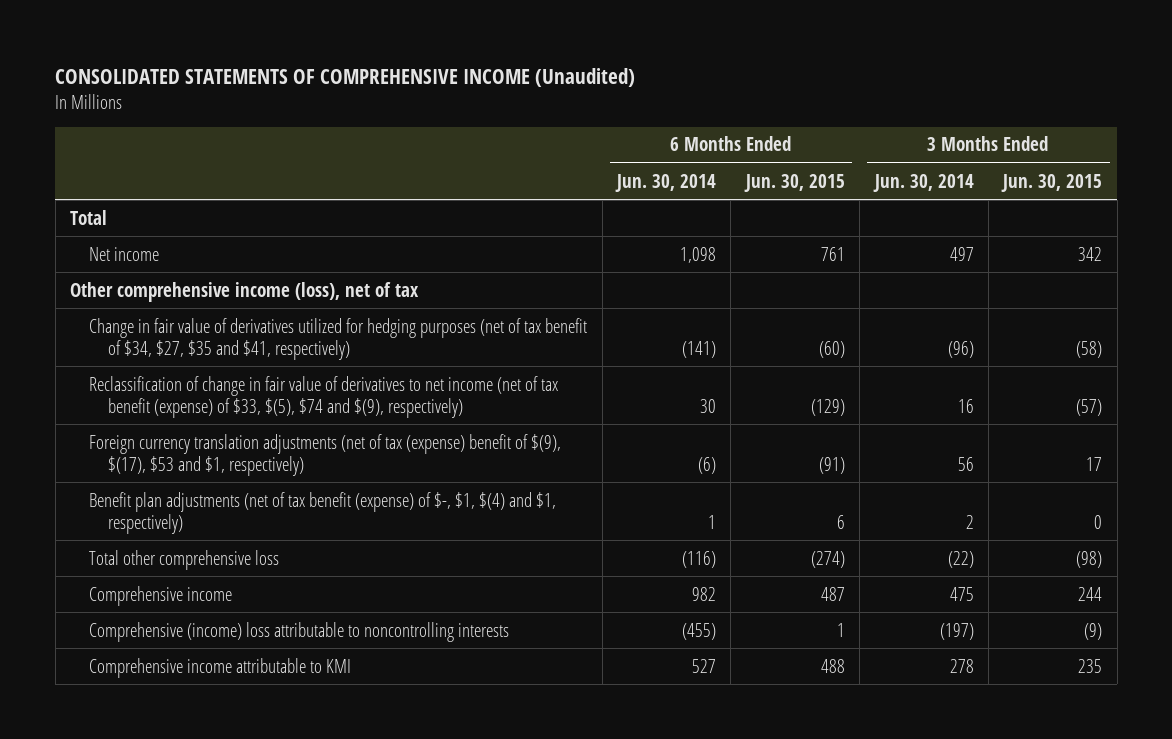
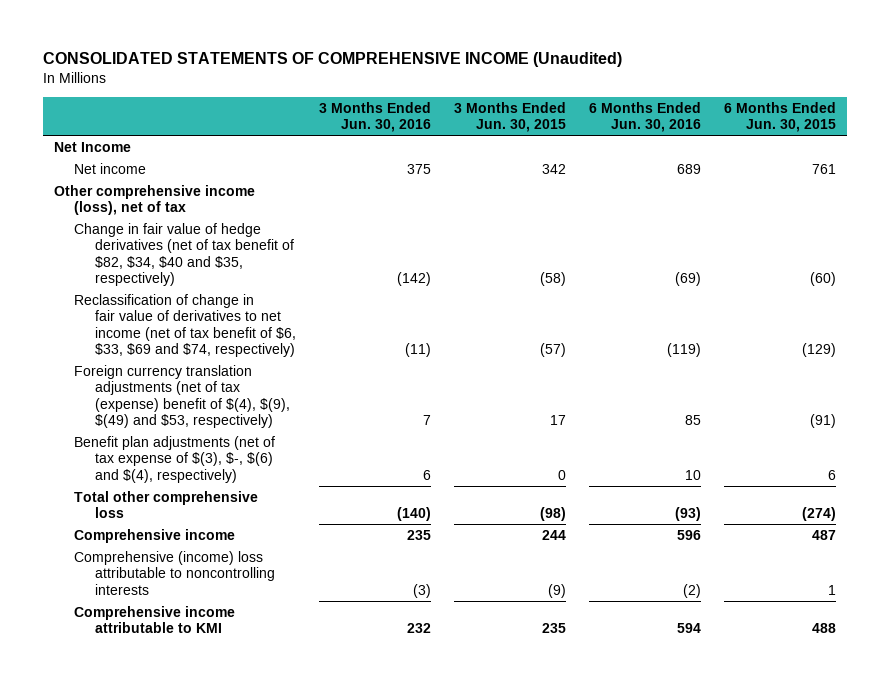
[614,173,716,192] Jun. 30, 2014 -> none
[872,173,974,192] Jun. 30, 2014 -> none
none -> [318,101,431,133] 3 Months Ended Jun. 30, 2016
none -> [588,101,701,133] 6 Months Ended Jun. 30, 2016
[70,209,108,225] Total -> none
none -> [54,141,132,152] Net Income
[89,317,588,360] Change in fair value of derivatives utilized for hedging purposes (net of tax benefit of $34, $27, $35 and $41, respectively) -> [74,222,294,287] Change in fair value of hedge derivatives (net of tax benefit of $82, $34, $40 and $35, respectively)
[89,375,559,418] Reclassification of change in fair value of derivatives to net income (net of tax benefit (expense) of $33, $(5), $74 and $(9), respectively) -> [74,293,296,358] Reclassification of change in fair value of derivatives to net income (net of tax benefit of $6, $33, $69 and $74, respectively)
[89,433,562,476] Foreign currency translation adjustments (net of tax (expense) benefit of $(9), $(17), $53 and $1, respectively) -> [74,364,290,429] Foreign currency translation adjustments (net of tax (expense) benefit of $(4), $(9), $(49) and $53, respectively)
[89,491,557,534] Benefit plan adjustments (net of tax benefit (expense) of $-, $1, $(4) and $1, respectively) -> [74,435,276,483] Benefit plan adjustments (net of tax expense of $(3), $-, $(6) and $(4), respectively)

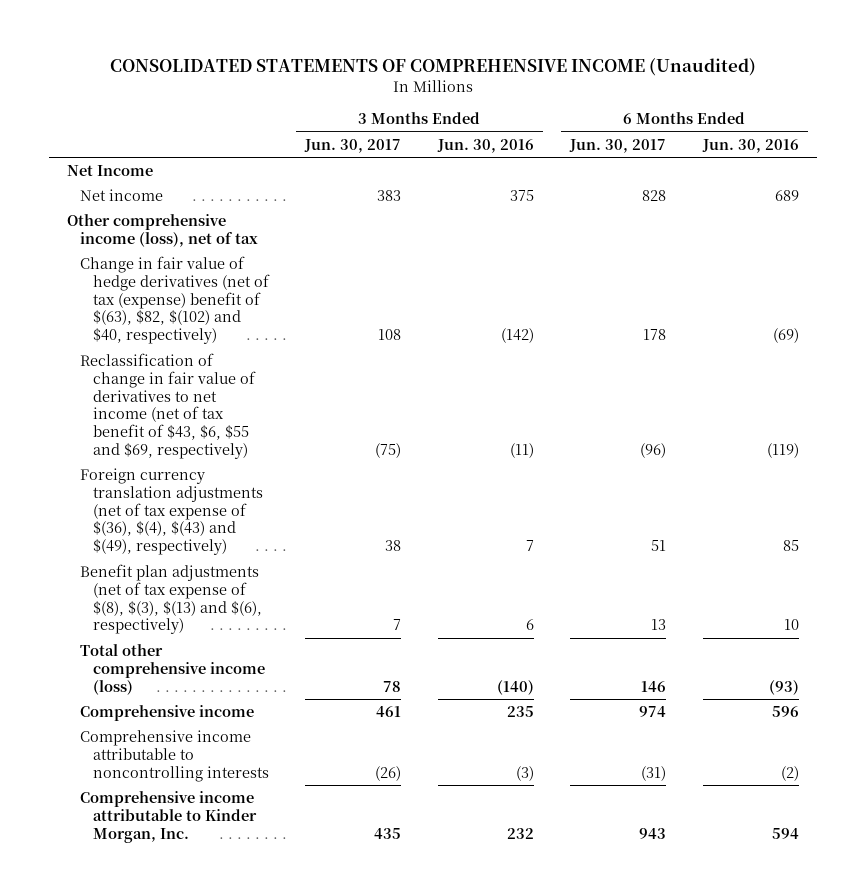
[453,101,566,133] 3 Months Ended Jun. 30, 2015 -> none
[723,101,836,133] 6 Months Ended Jun. 30, 2015 -> none
none -> [304,138,402,153] Jun. 30, 2017
none -> [569,138,667,153] Jun. 30, 2017
[74,222,294,287] Change in fair value of hedge derivatives (net of tax benefit of $82, $34, $40 and $35, respectively) -> [79,256,270,345] Change in fair value of hedge derivatives (net of tax (expense) benefit of $(63), $82, $(102) and $40, respectively)
[74,293,296,358] Reclassification of change in fair value of derivatives to net income (net of tax benefit of $6, $33, $69 and $74, respectively) -> [79,353,256,459] Reclassification of change in fair value of derivatives to net income (net of tax benefit of $43, $6, $55 and $69, respectively)
[74,364,290,429] Foreign currency translation adjustments (net of tax (expense) benefit of $(4), $(9), $(49) and $53, respectively) -> [79,468,263,556] Foreign currency translation adjustments (net of tax expense of $(36), $(4), $(43) and $(49), respectively)
[74,435,276,483] Benefit plan adjustments (net of tax expense of $(3), $-, $(6) and $(4), respectively) -> [79,564,262,635] Benefit plan adjustments (net of tax expense of $(8), $(3), $(13) and $(6), respectively)
[74,490,259,519] Total other comprehensive loss -> [79,644,265,695] Total other comprehensive income (loss)
[74,550,275,595] Comprehensive (income) loss attributable to noncontrolling interests -> [79,730,269,782] Comprehensive income attributable to noncontrolling interests
[74,605,236,634] Comprehensive income attributable to KMI -> [79,791,257,843] Comprehensive income attributable to Kinder Morgan, Inc.

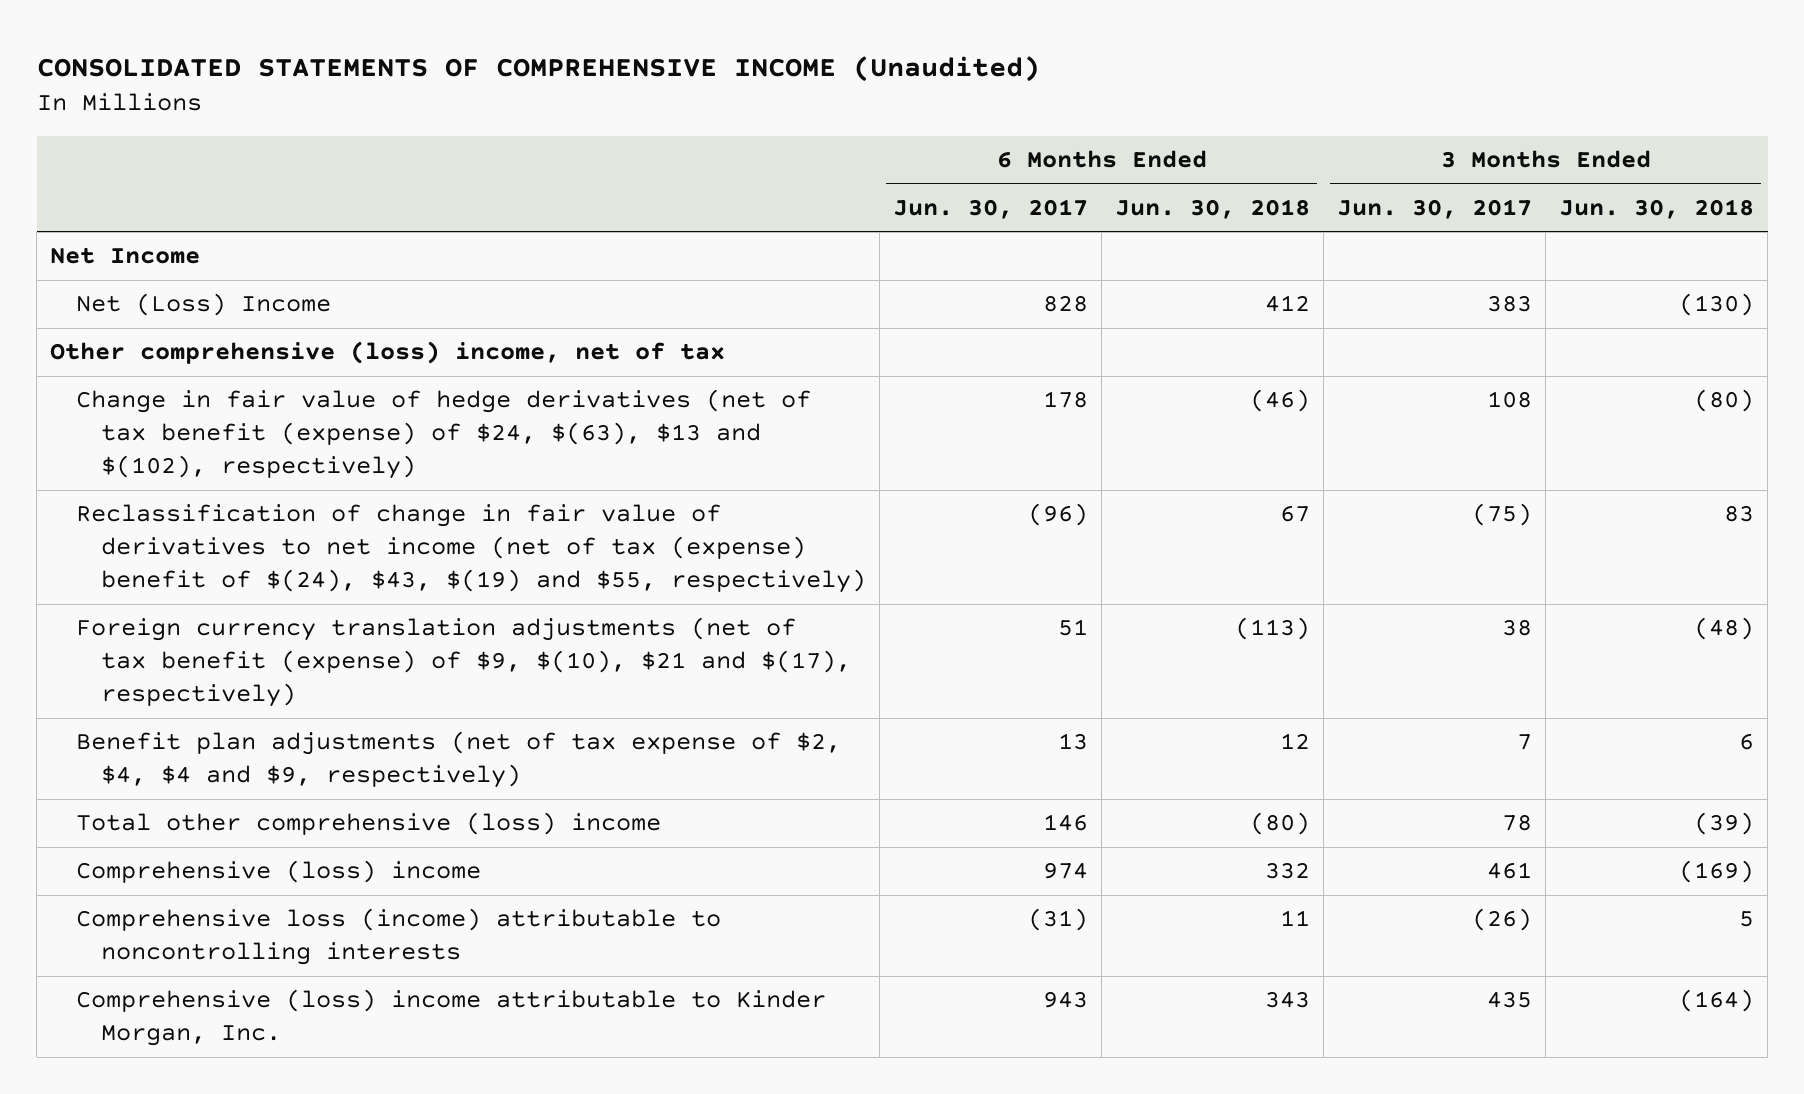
[436,138,534,153] Jun. 30, 2016 -> none
[701,138,799,153] Jun. 30, 2016 -> none
none -> [1115,199,1311,220] Jun. 30, 2018
none -> [1559,199,1755,220] Jun. 30, 2018
[79,189,163,202] Net income -> [75,293,331,317] Net (Loss) Income
[67,214,258,247] Other comprehensive income (loss), net of tax -> [50,341,726,365] Other comprehensive (loss) income, net of tax
[79,256,270,345] Change in fair value of hedge derivatives (net of tax (expense) benefit of $(63), $82, $(102) and $40, respectively) -> [75,389,811,480] Change in fair value of hedge derivatives (net of tax benefit (expense) of $24, $(63), $13 and $(102), respectively)
[79,353,256,459] Reclassification of change in fair value of derivatives to net income (net of tax benefit of $43, $6, $55 and $69, respectively) -> [75,504,867,594] Reclassification of change in fair value of derivatives to net income (net of tax (expense) benefit of $(24), $43, $(19) and $55, respectively)
[79,468,263,556] Foreign currency translation adjustments (net of tax expense of $(36), $(4), $(43) and $(49), respectively) -> [75,617,852,708] Foreign currency translation adjustments (net of tax benefit (expense) of $9, $(10), $21 and $(17), respectively)
[79,564,262,635] Benefit plan adjustments (net of tax expense of $(8), $(3), $(13) and $(6), respectively) -> [75,731,841,789] Benefit plan adjustments (net of tax expense of $2, $4, $4 and $9, respectively)
[79,644,265,695] Total other comprehensive income (loss) -> [75,812,661,836] Total other comprehensive (loss) income
[79,705,254,722] Comprehensive income -> [75,860,481,884] Comprehensive (loss) income
[79,730,269,782] Comprehensive income attributable to noncontrolling interests -> [75,908,721,966] Comprehensive loss (income) attributable to noncontrolling interests
[79,791,257,843] Comprehensive income attributable to Kinder Morgan, Inc. -> [75,989,826,1047] Comprehensive (loss) income attributable to Kinder Morgan, Inc.

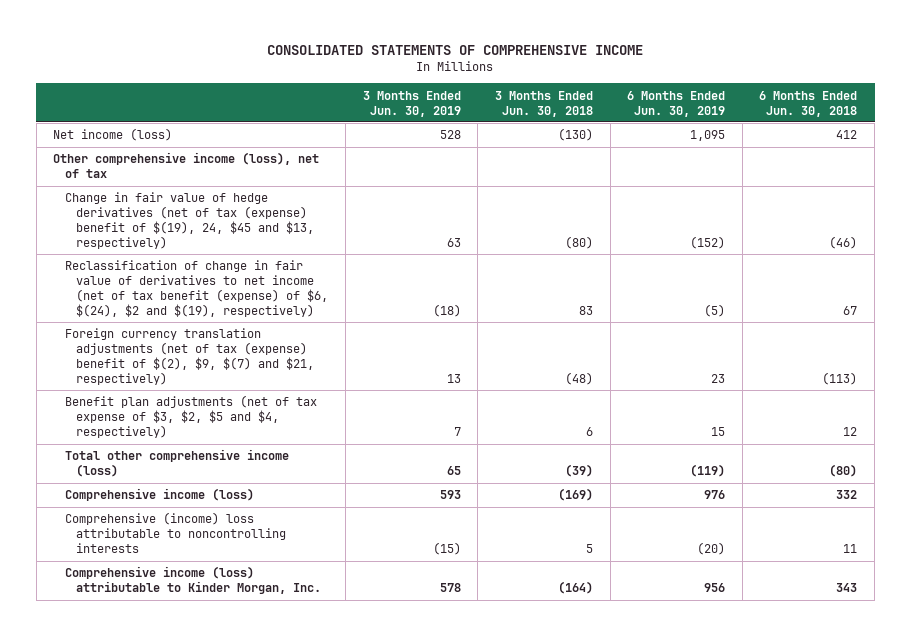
[36,56,1040,83] CONSOLIDATED STATEMENTS OF COMPREHENSIVE INCOME (Unaudited) -> [267,44,644,55] CONSOLIDATED STATEMENTS OF COMPREHENSIVE INCOME
[893,199,1089,220] Jun. 30, 2017 -> none
[1337,199,1533,220] Jun. 30, 2017 -> none
none -> [362,90,461,117] 3 Months Ended Jun. 30, 2019
none -> [627,90,726,117] 6 Months Ended Jun. 30, 2019
[50,247,201,265] Net Income -> none
[75,293,331,317] Net (Loss) Income -> [53,128,173,142] Net income (loss)
[50,341,726,365] Other comprehensive (loss) income, net of tax -> [53,152,320,179] Other comprehensive income (loss), net of tax
[75,389,811,480] Change in fair value of hedge derivatives (net of tax benefit (expense) of $24, $(63), $13 and $(102), respectively) -> [64,192,315,250] Change in fair value of hedge derivatives (net of tax (expense) benefit of $(19), 24, $45 and $13, respectively)
[75,504,867,594] Reclassification of change in fair value of derivatives to net income (net of tax (expense) benefit of $(24), $43, $(19) and $55, respectively) -> [64,260,329,318] Reclassification of change in fair value of derivatives to net income (net of tax benefit (expense) of $6, $(24), $2 and $(19), respectively)
[75,617,852,708] Foreign currency translation adjustments (net of tax benefit (expense) of $9, $(10), $21 and $(17), respectively) -> [64,328,315,386] Foreign currency translation adjustments (net of tax (expense) benefit of $(2), $9, $(7) and $21, respectively)
[75,731,841,789] Benefit plan adjustments (net of tax expense of $2, $4, $4 and $9, respectively) -> [64,395,317,439] Benefit plan adjustments (net of tax expense of $3, $2, $5 and $4, respectively)
[75,812,661,836] Total other comprehensive (loss) income -> [64,449,289,478] Total other comprehensive income (loss)
[75,860,481,884] Comprehensive (loss) income -> [64,488,254,502] Comprehensive income (loss)
[75,908,721,966] Comprehensive loss (income) attributable to noncontrolling interests -> [64,512,287,554] Comprehensive (income) loss attributable to noncontrolling interests
[75,989,826,1047] Comprehensive (loss) income attributable to Kinder Morgan, Inc. -> [64,566,322,595] Comprehensive income (loss) attributable to Kinder Morgan, Inc.

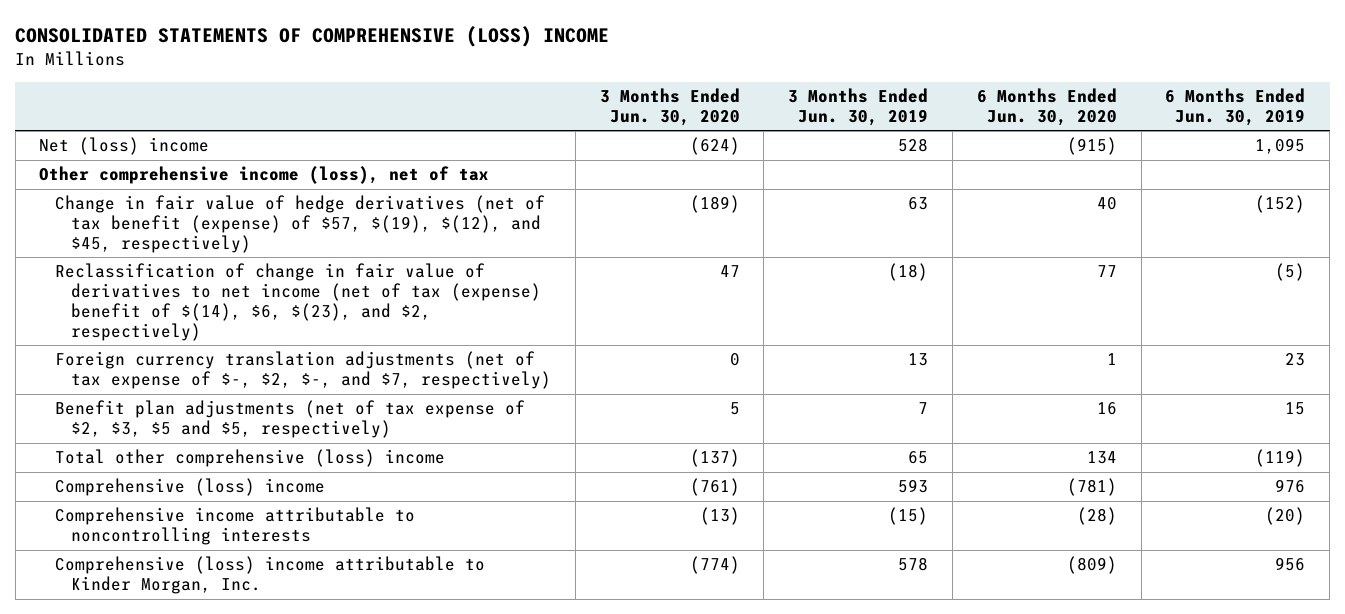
[267,44,644,55] CONSOLIDATED STATEMENTS OF COMPREHENSIVE INCOME -> [15,25,610,47] CONSOLIDATED STATEMENTS OF COMPREHENSIVE (LOSS) INCOME
[494,90,593,117] 3 Months Ended Jun. 30, 2018 -> none
[759,90,858,117] 6 Months Ended Jun. 30, 2018 -> none
none -> [599,87,740,126] 3 Months Ended Jun. 30, 2020
none -> [976,87,1117,126] 6 Months Ended Jun. 30, 2020
[53,128,173,142] Net income (loss) -> [39,137,210,156] Net (loss) income
[64,192,315,250] Change in fair value of hedge derivatives (net of tax (expense) benefit of $(19), 24, $45 and $13, respectively) -> [55,195,546,253] Change in fair value of hedge derivatives (net of tax benefit (expense) of $57, $(19), $(12), and $45, respectively)
[64,260,329,318] Reclassification of change in fair value of derivatives to net income (net of tax benefit (expense) of $6, $(24), $2 and $(19), respectively) -> [55,263,542,341] Reclassification of change in fair value of derivatives to net income (net of tax (expense) benefit of $(14), $6, $(23), and $2, respectively)
[64,328,315,386] Foreign currency translation adjustments (net of tax (expense) benefit of $(2), $9, $(7) and $21, respectively) -> [55,351,552,390] Foreign currency translation adjustments (net of tax expense of $-, $2, $-, and $7, respectively)
[64,395,317,439] Benefit plan adjustments (net of tax expense of $3, $2, $5 and $4, respectively) -> [55,400,526,439] Benefit plan adjustments (net of tax expense of $2, $3, $5 and $5, respectively)
[64,449,289,478] Total other comprehensive income (loss) -> [55,449,446,468] Total other comprehensive (loss) income
[64,488,254,502] Comprehensive income (loss) -> [55,478,326,497] Comprehensive (loss) income
[64,512,287,554] Comprehensive (income) loss attributable to noncontrolling interests -> [55,507,416,546] Comprehensive income attributable to noncontrolling interests
[64,566,322,595] Comprehensive income (loss) attributable to Kinder Morgan, Inc. -> [55,556,486,595] Comprehensive (loss) income attributable to Kinder Morgan, Inc.

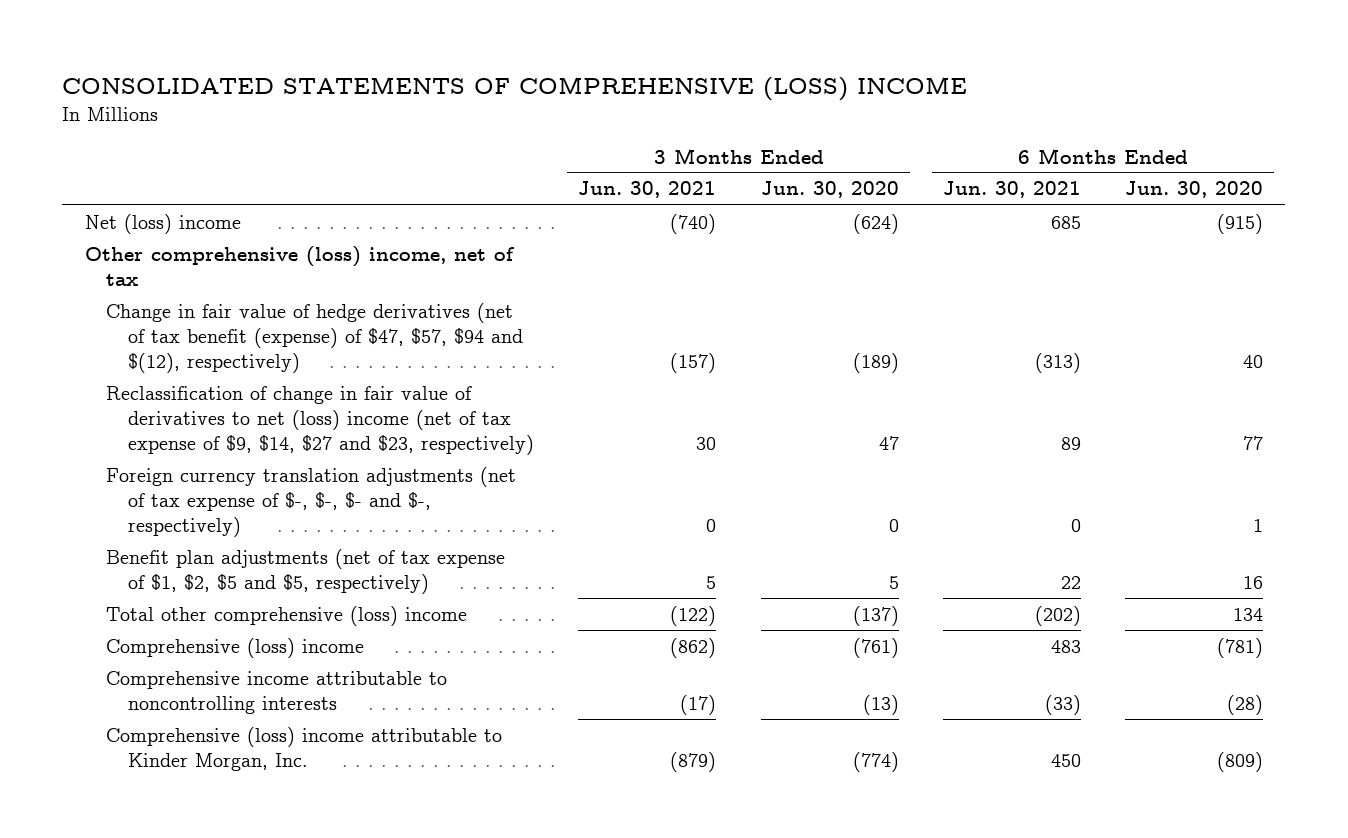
[788,87,929,126] 3 Months Ended Jun. 30, 2019 -> none
[1165,87,1306,126] 6 Months Ended Jun. 30, 2019 -> none
none -> [578,181,717,199] Jun. 30, 2021
none -> [942,181,1081,199] Jun. 30, 2021
[39,166,490,185] Other comprehensive income (loss), net of tax -> [84,245,515,287] Other comprehensive (loss) income, net of tax
[55,195,546,253] Change in fair value of hedge derivatives (net of tax benefit (expense) of $57, $(19), $(12), and $45, respectively) -> [106,302,524,374] Change in fair value of hedge derivatives (net of tax benefit (expense) of $47, $57, $94 and $(12), respectively)
[55,263,542,341] Reclassification of change in fair value of derivatives to net income (net of tax (expense) benefit of $(14), $6, $(23), and $2, respectively) -> [106,385,535,456] Reclassification of change in fair value of derivatives to net (loss) income (net of tax expense of $9, $14, $27 and $23, respectively)
[55,351,552,390] Foreign currency translation adjustments (net of tax expense of $-, $2, $-, and $7, respectively) -> [106,466,517,538] Foreign currency translation adjustments (net of tax expense of $-, $-, $- and $-, respectively)
[55,400,526,439] Benefit plan adjustments (net of tax expense of $2, $3, $5 and $5, respectively) -> [106,548,506,595] Benefit plan adjustments (net of tax expense of $1, $2, $5 and $5, respectively)

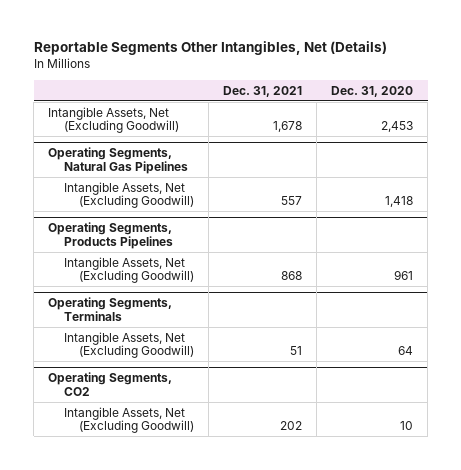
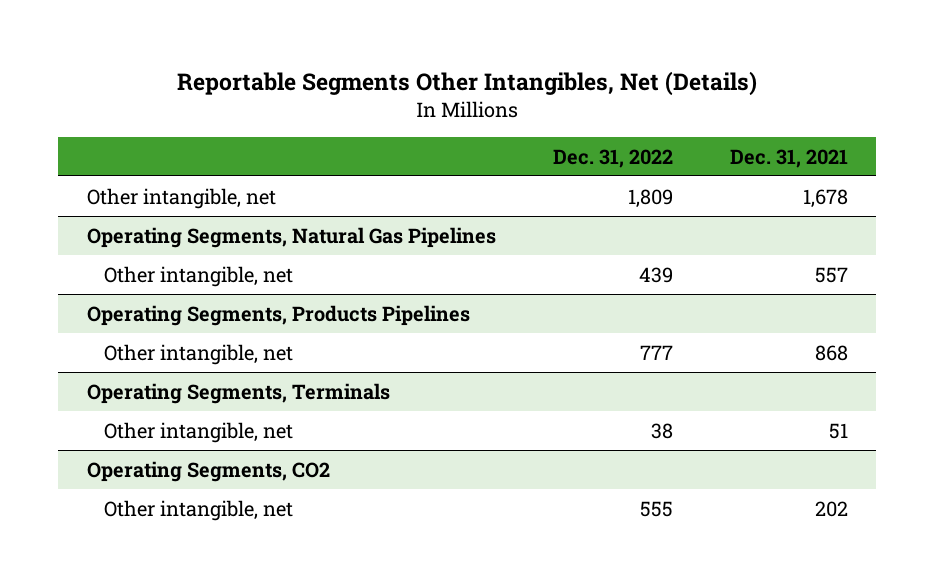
[331,85,414,97] Dec. 31, 2020 -> none
none -> [552,148,673,168] Dec. 31, 2022
[48,106,179,134] Intangible Assets, Net (Excluding Goodwill) -> [86,187,276,209] Other intangible, net
[63,181,194,209] Intangible Assets, Net (Excluding Goodwill) -> [103,265,293,287] Other intangible, net
[63,256,194,284] Intangible Assets, Net (Excluding Goodwill) -> [103,343,293,365] Other intangible, net
[63,331,194,359] Intangible Assets, Net (Excluding Goodwill) -> [103,421,293,443] Other intangible, net
[63,406,194,434] Intangible Assets, Net (Excluding Goodwill) -> [103,499,293,521] Other intangible, net

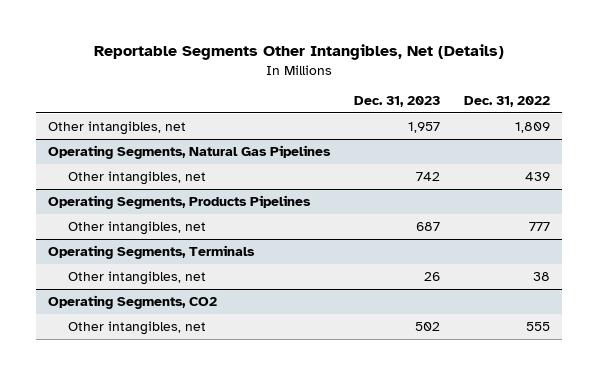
[729,148,848,168] Dec. 31, 2021 -> none
none -> [353,95,440,107] Dec. 31, 2023
[86,187,276,209] Other intangible, net -> [47,120,186,135] Other intangibles, net
[103,265,293,287] Other intangible, net -> [68,170,207,185] Other intangibles, net
[103,343,293,365] Other intangible, net -> [68,220,207,235] Other intangibles, net
[103,421,293,443] Other intangible, net -> [68,270,207,285] Other intangibles, net
[103,499,293,521] Other intangible, net -> [68,320,207,335] Other intangibles, net

